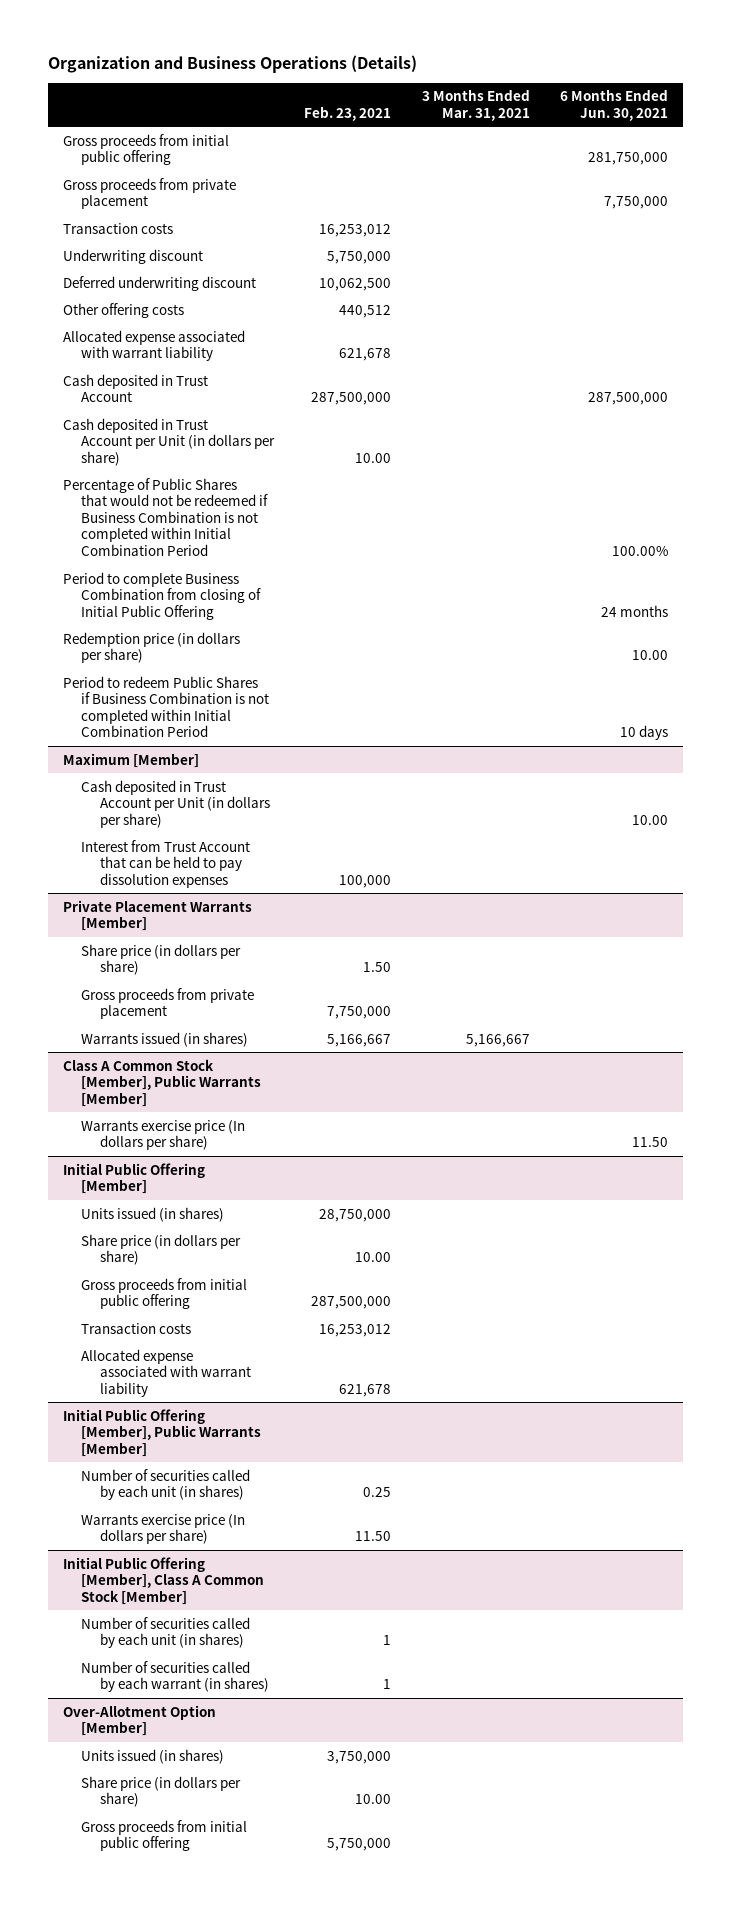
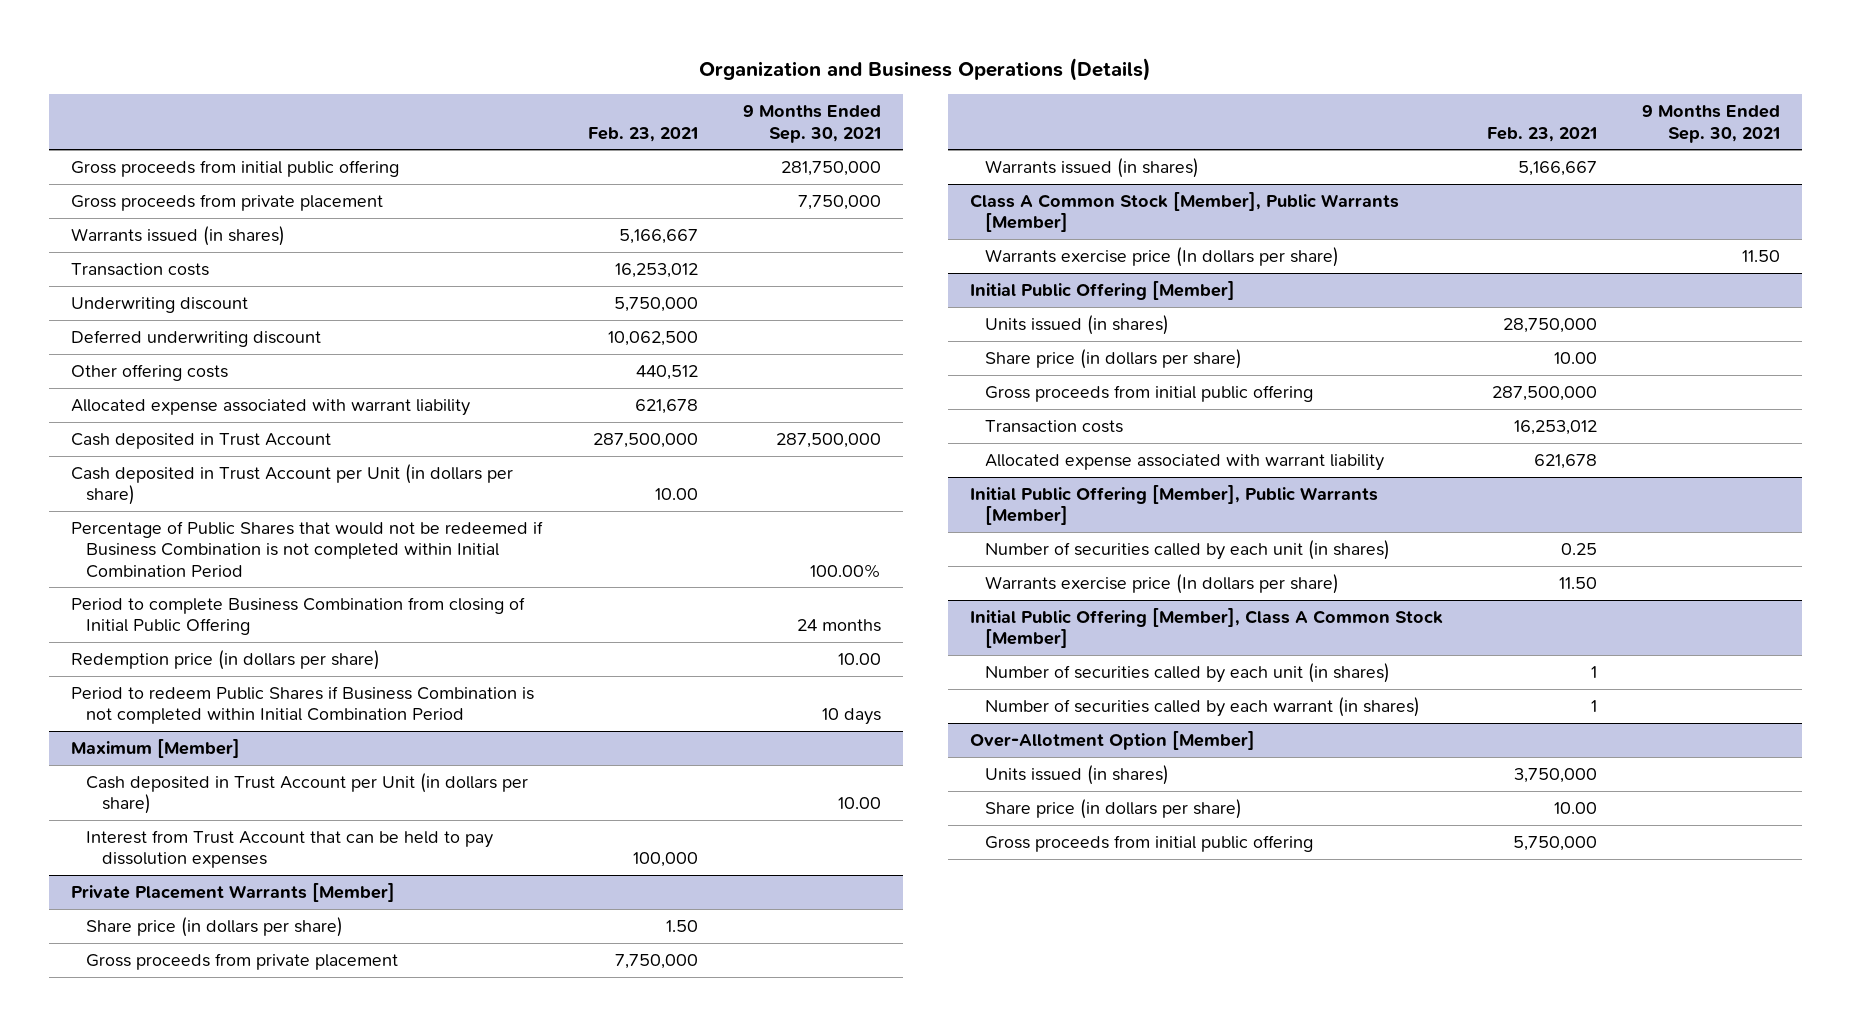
[421,89,530,121] 3 Months Ended Mar. 31, 2021 -> none
[560,89,669,121] 6 Months Ended Jun. 30, 2021 -> none
none -> [742,105,881,143] 9 Months Ended Sep. 30, 2021
none -> [70,225,285,246] Warrants issued (in shares)

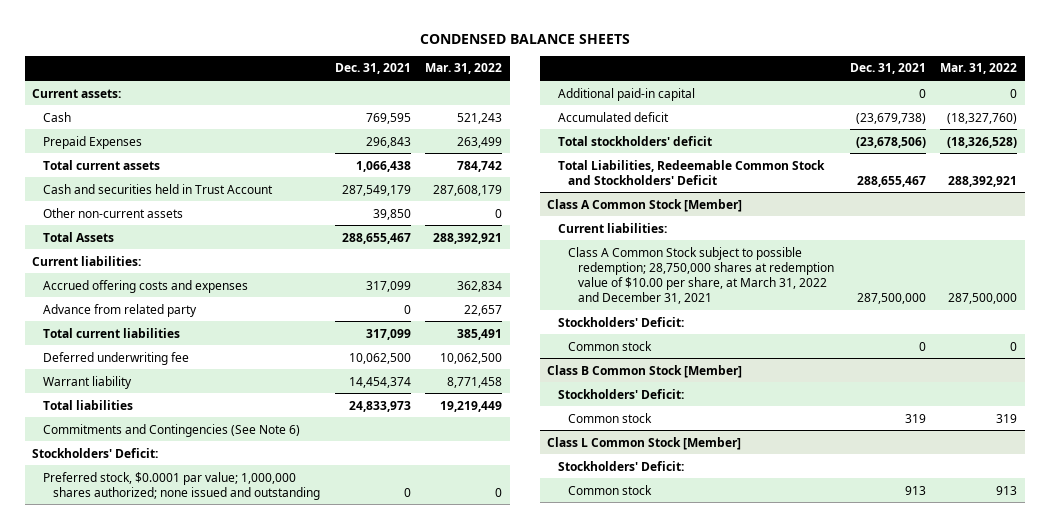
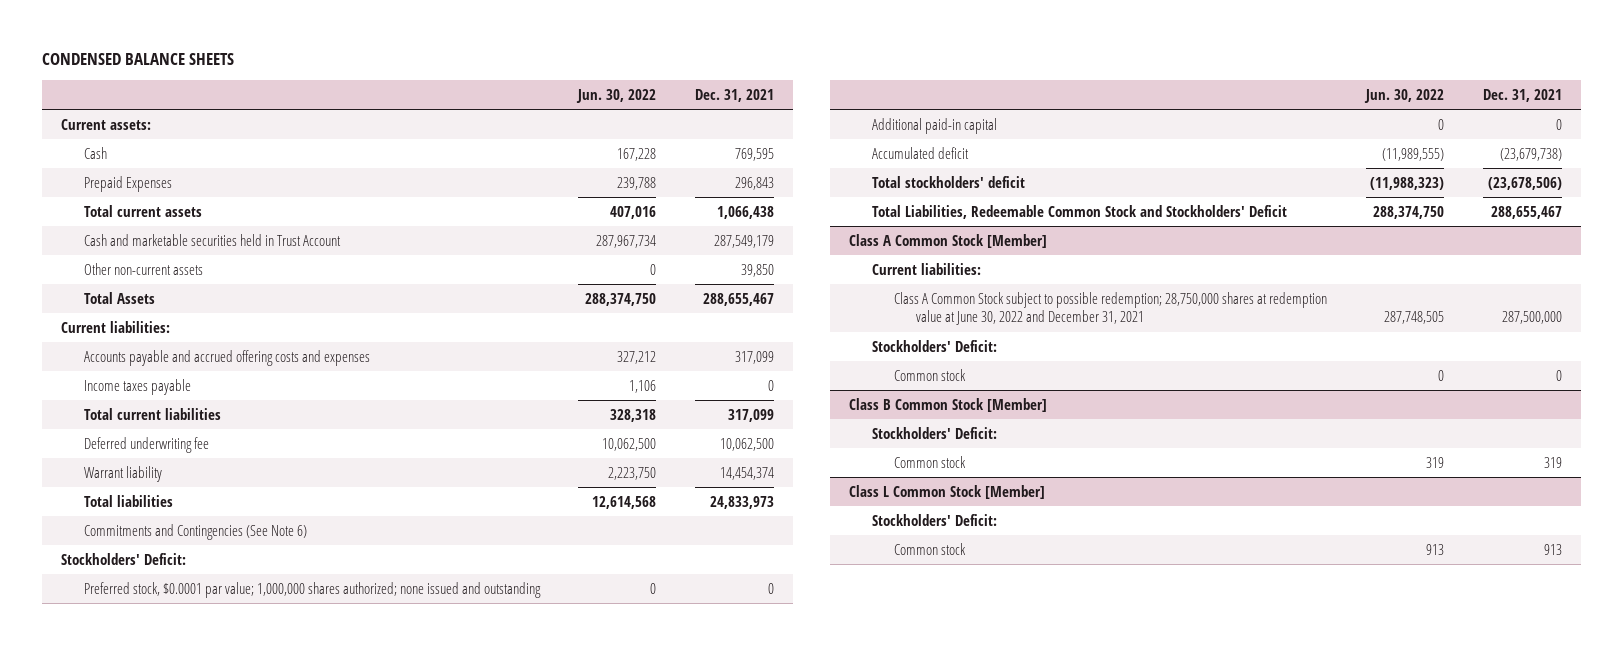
[425,63,503,75] Mar. 31, 2022 -> none
none -> [576,88,657,103] Jun. 30, 2022
[42,183,273,194] Cash and securities held in Trust Account -> [83,233,341,246] Cash and marketable securities held in Trust Account
[42,303,197,317] Advance from related party -> none
[42,279,248,293] Accrued offering costs and expenses -> [83,349,370,366] Accounts payable and accrued offering costs and expenses
none -> [83,378,191,395] Income taxes payable
[567,246,835,304] Class A Common Stock subject to possible redemption; 28,750,000 shares at redemption value of $10.00 per share, at March 31, 2022 and December 31, 2021 -> [893,291,1327,326] Class A Common Stock subject to possible redemption; 28,750,000 shares at redemption value at June 30, 2022 and December 31, 2021

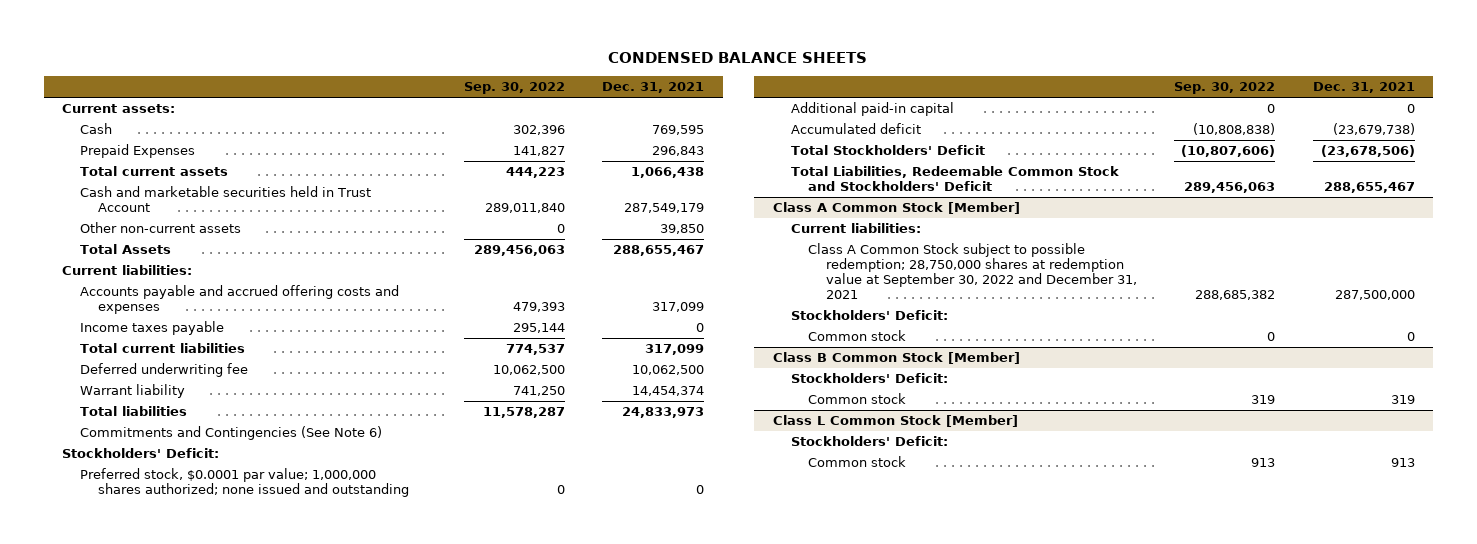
[576,88,657,103] Jun. 30, 2022 -> none
none -> [463,82,565,95] Sep. 30, 2022
[871,175,1025,188] Total stockholders' deficit -> [790,145,985,156] Total Stockholders' Deficit
[893,291,1327,326] Class A Common Stock subject to possible redemption; 28,750,000 shares at redemption value at June 30, 2022 and December 31, 2021 -> [808,243,1137,299] Class A Common Stock subject to possible redemption; 28,750,000 shares at redemption value at September 30, 2022 and December 31, 2021

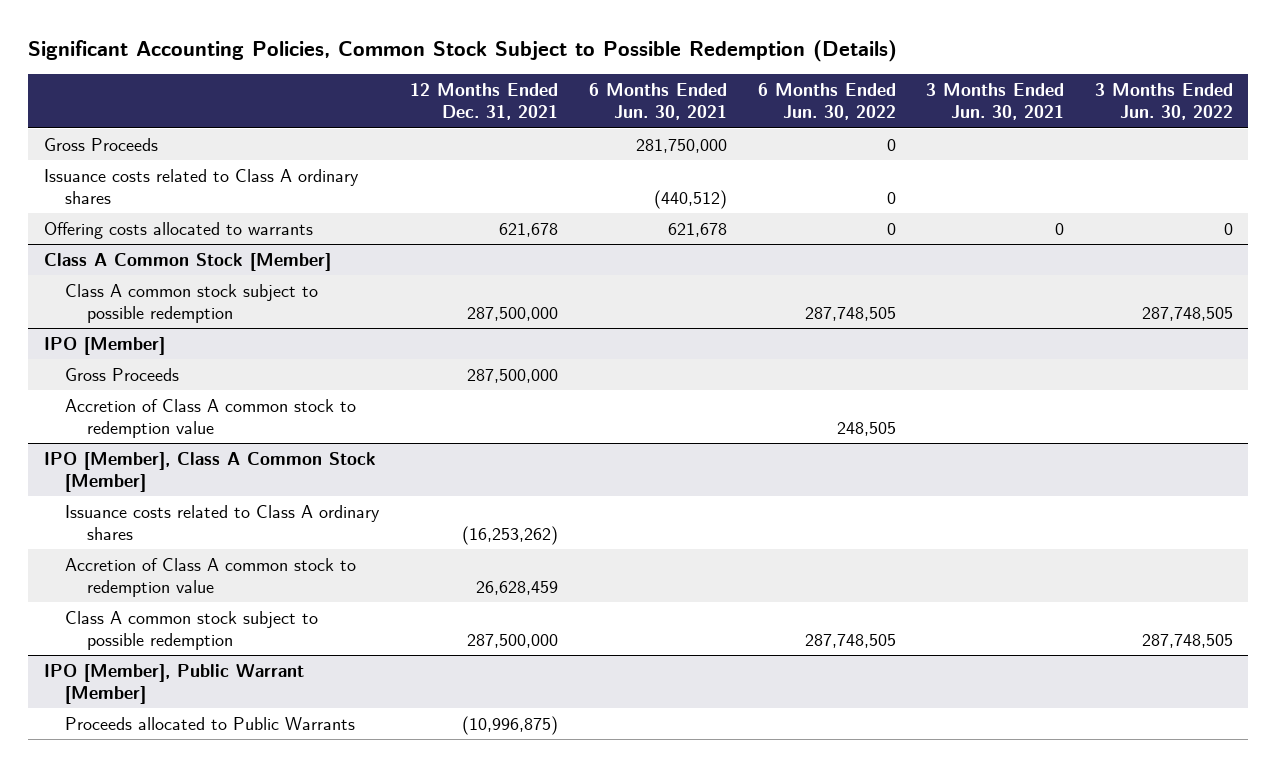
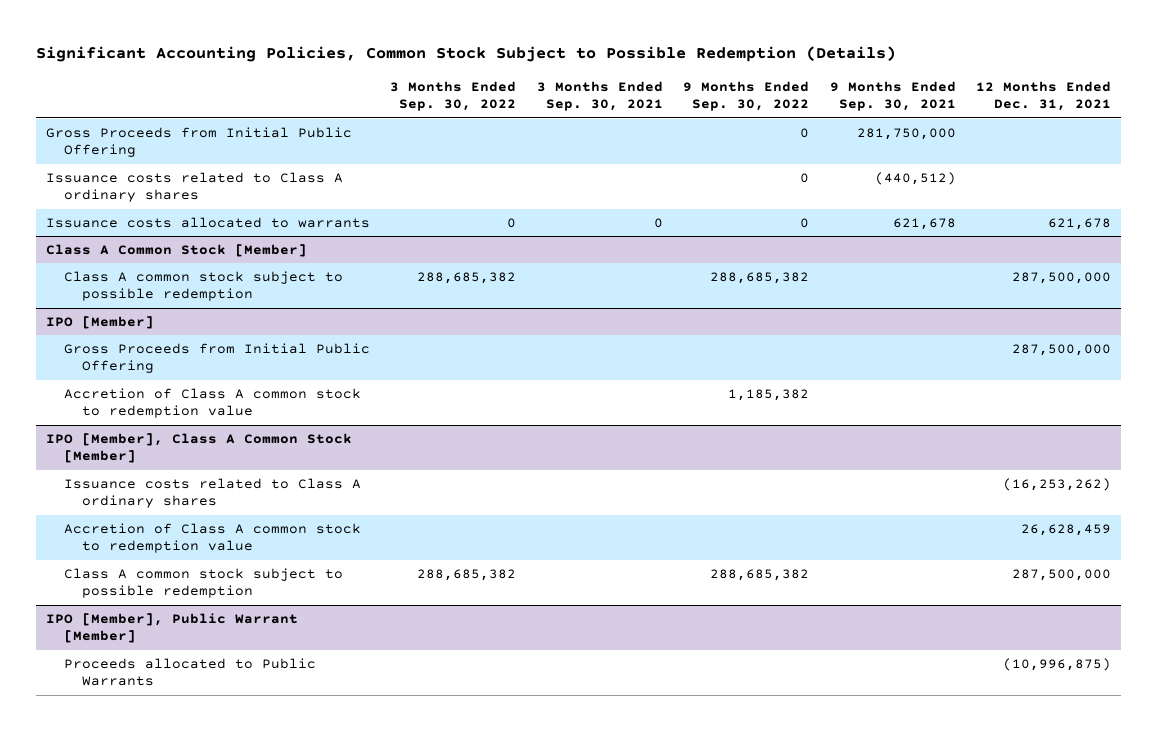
[588,83,727,121] 6 Months Ended Jun. 30, 2021 -> none
[757,83,896,121] 6 Months Ended Jun. 30, 2022 -> none
[926,83,1065,121] 3 Months Ended Jun. 30, 2021 -> none
[1095,83,1234,121] 3 Months Ended Jun. 30, 2022 -> none
none -> [390,81,517,112] 3 Months Ended Sep. 30, 2022
none -> [536,81,663,112] 3 Months Ended Sep. 30, 2021
none -> [683,81,810,112] 9 Months Ended Sep. 30, 2022
none -> [829,81,956,112] 9 Months Ended Sep. 30, 2021
[43,137,158,151] Gross Proceeds -> [45,127,352,158] Gross Proceeds from Initial Public Offering
[43,221,313,239] Offering costs allocated to warrants -> [45,217,370,229] Issuance costs allocated to warrants
[65,367,180,381] Gross Proceeds -> [63,343,370,374] Gross Proceeds from Initial Public Offering

